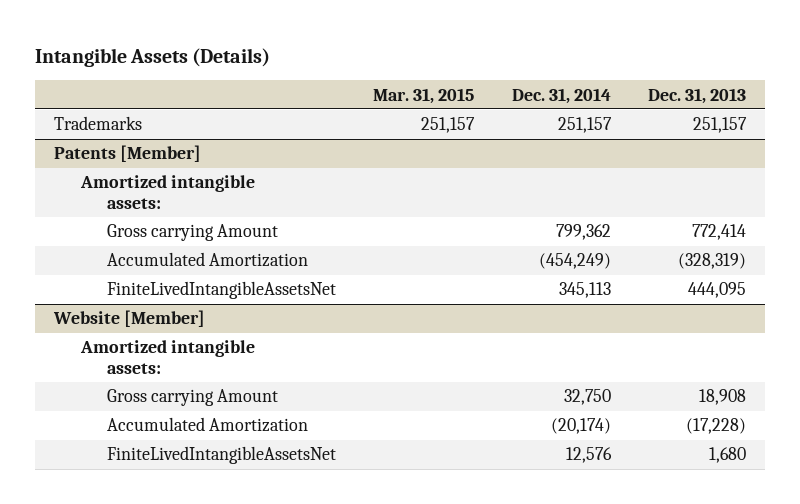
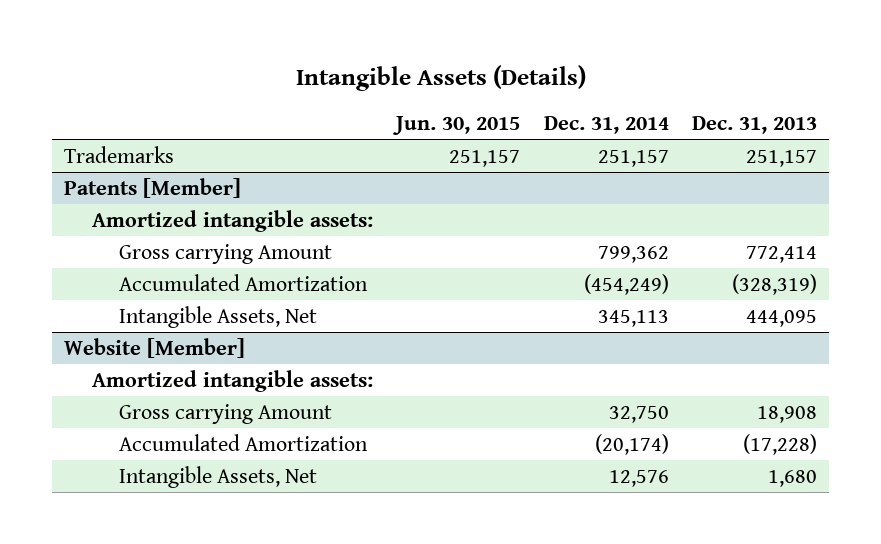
[373,87,475,104] Mar. 31, 2015 -> none
none -> [392,115,521,135] Jun. 30, 2015
[106,281,336,300] FiniteLivedIntangibleAssetsNet -> [119,305,318,328] Intangible Assets, Net
[106,446,336,465] FiniteLivedIntangibleAssetsNet -> [119,465,318,488] Intangible Assets, Net

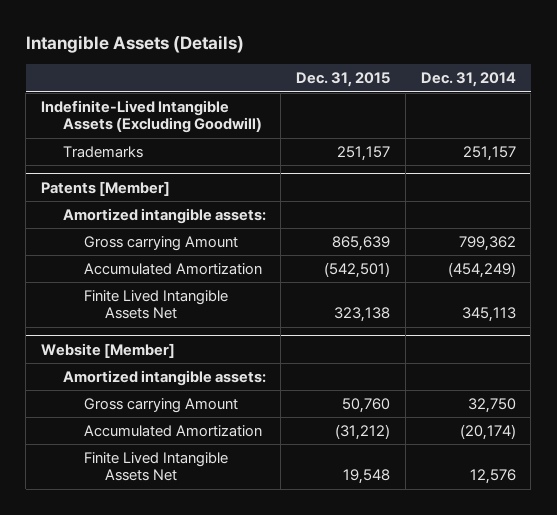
[392,115,521,135] Jun. 30, 2015 -> none
[692,115,818,134] Dec. 31, 2013 -> none
none -> [296,72,391,88] Dec. 31, 2015
none -> [41,99,262,134] Indefinite-Lived Intangible Assets (Excluding Goodwill)
[119,305,318,328] Intangible Assets, Net -> [83,289,228,320] Finite Lived Intangible Assets Net
[119,465,318,488] Intangible Assets, Net -> [83,451,228,482] Finite Lived Intangible Assets Net

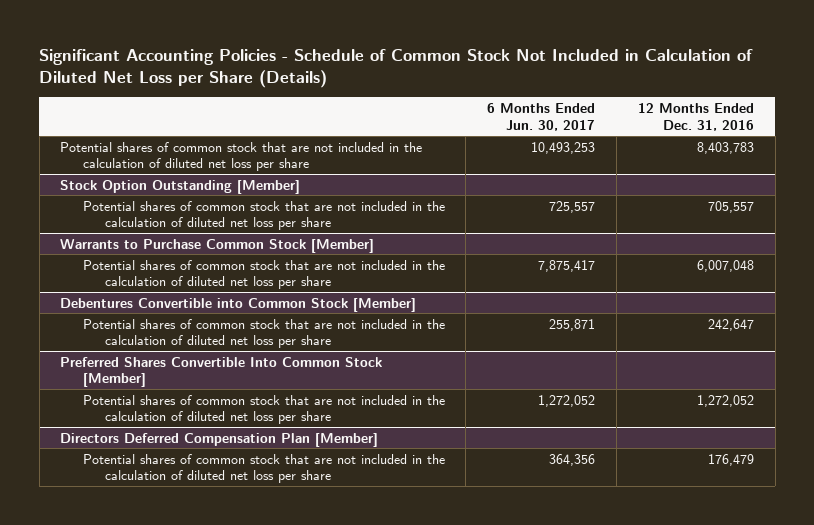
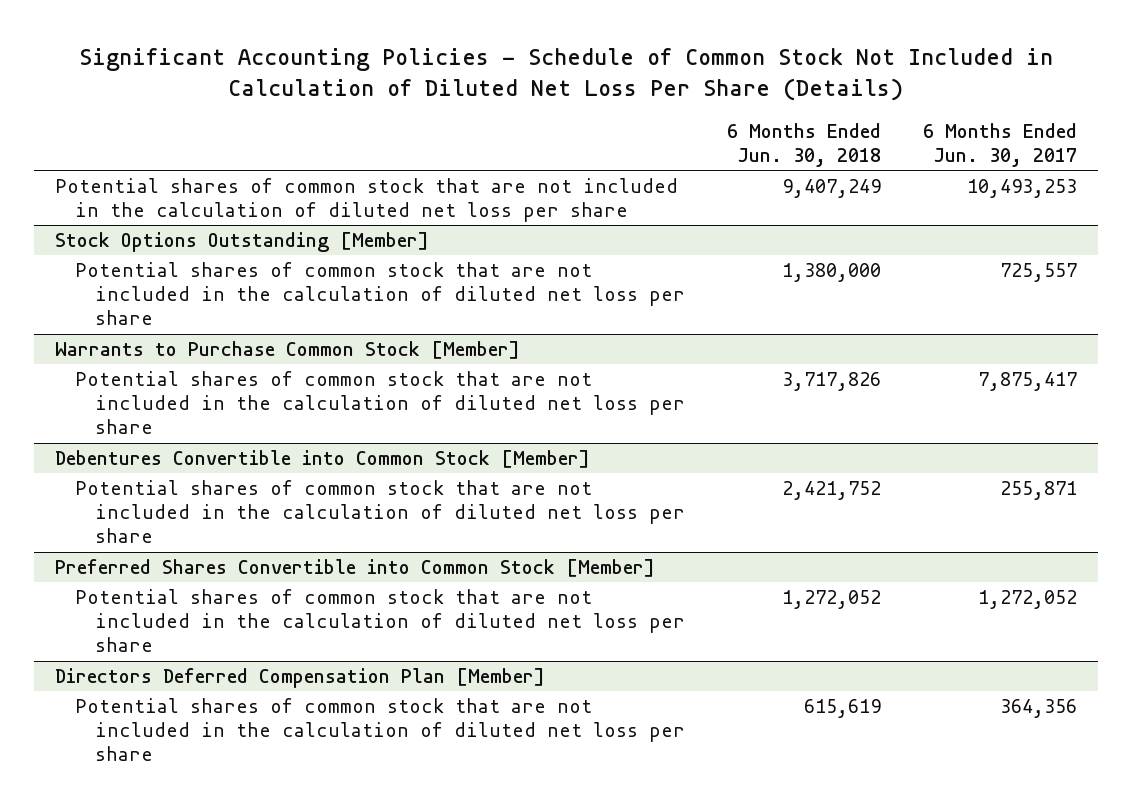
[39,49,754,89] Significant Accounting Policies - Schedule of Common Stock Not Included in Calculation of Diluted Net Loss per Share (Details) -> [78,47,1053,101] Significant Accounting Policies - Schedule of Common Stock Not Included in Calculation of Diluted Net Loss Per Share (Details)
[637,103,754,131] 12 Months Ended Dec. 31, 2016 -> none
none -> [726,122,881,167] 6 Months Ended Jun. 30, 2018
[60,179,301,194] Stock Option Outstanding [Member] -> [54,231,429,252] Stock Options Outstanding [Member]
[60,356,383,388] Preferred Shares Convertible Into Common Stock [Member] -> [54,558,655,577] Preferred Shares Convertible into Common Stock [Member]

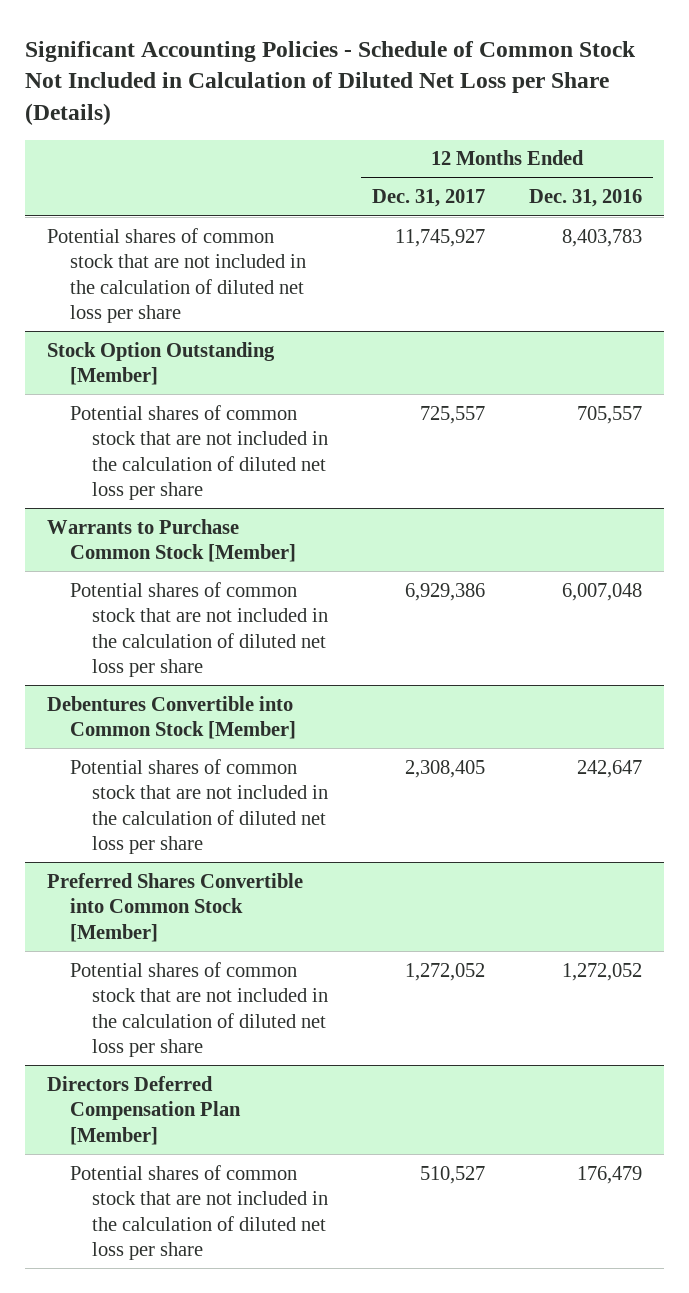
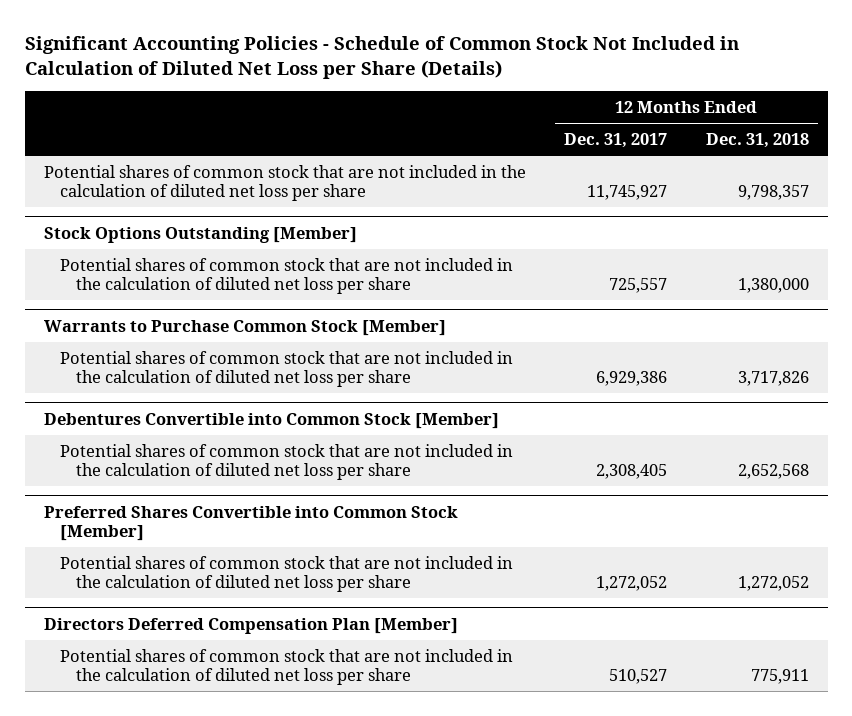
[529,189,643,208] Dec. 31, 2016 -> none
none -> [705,133,809,149] Dec. 31, 2018
[46,341,275,386] Stock Option Outstanding [Member] -> [43,226,357,243] Stock Options Outstanding [Member]

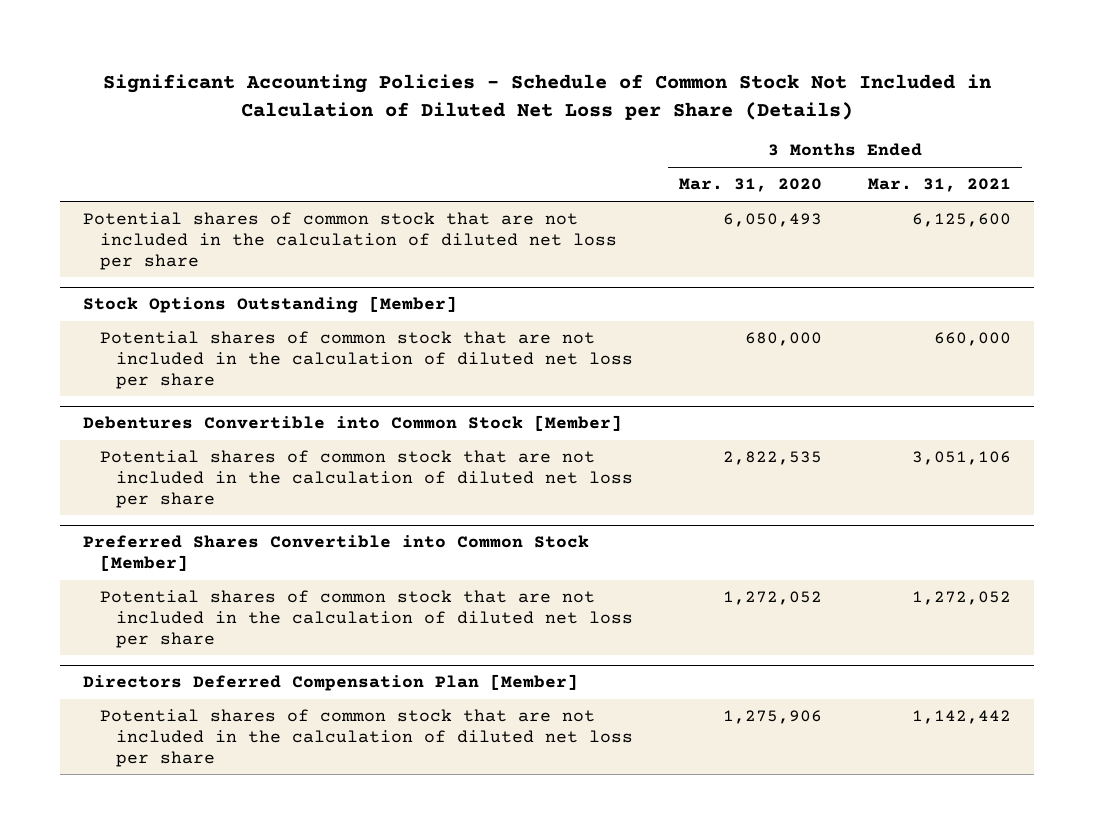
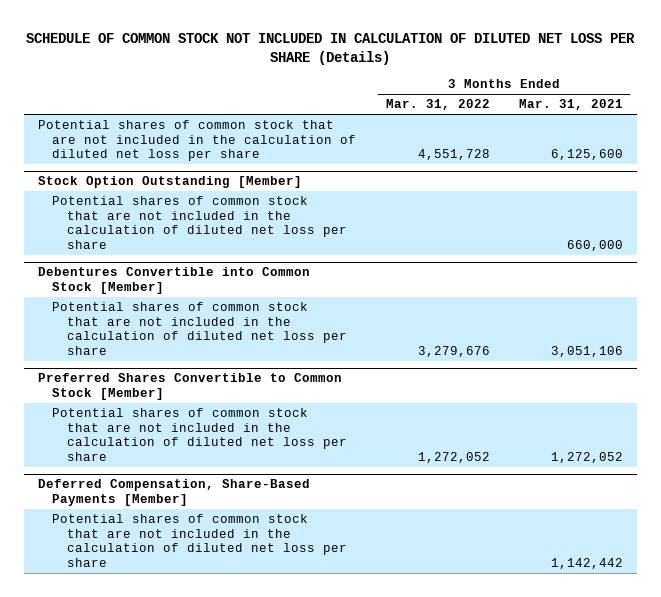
[102,73,991,120] Significant Accounting Policies - Schedule of Common Stock Not Included in Calculation of Diluted Net Loss per Share (Details) -> [26,32,636,66] SCHEDULE OF COMMON STOCK NOT INCLUDED IN CALCULATION OF DILUTED NET LOSS PER SHARE (Details)
[679,178,823,193] Mar. 31, 2020 -> none
none -> [385,99,490,111] Mar. 31, 2022
[83,296,458,314] Stock Options Outstanding [Member] -> [38,176,303,189] Stock Option Outstanding [Member]
[83,535,590,572] Preferred Shares Convertible into Common Stock [Member] -> [38,373,343,401] Preferred Shares Convertible to Common Stock [Member]
[83,674,579,692] Directors Deferred Compensation Plan [Member] -> [38,479,311,507] Deferred Compensation, Share-Based Payments [Member]

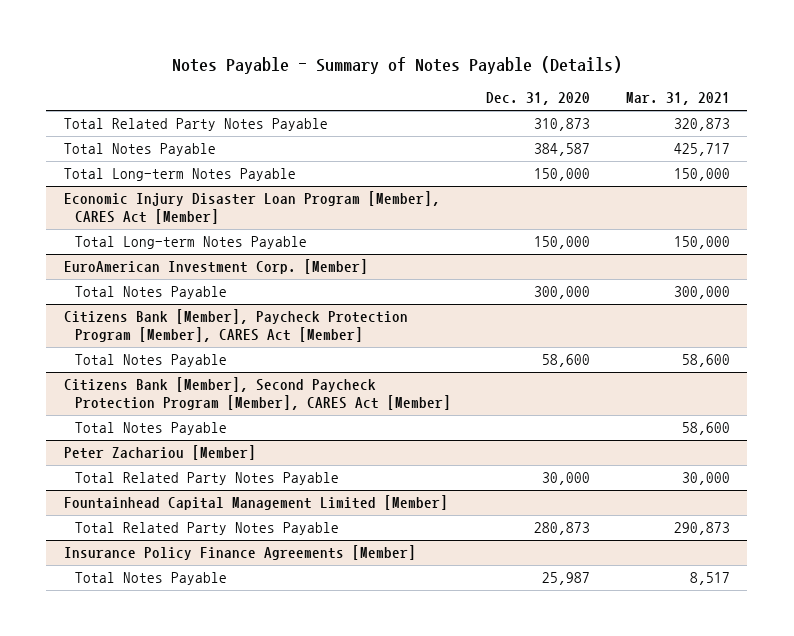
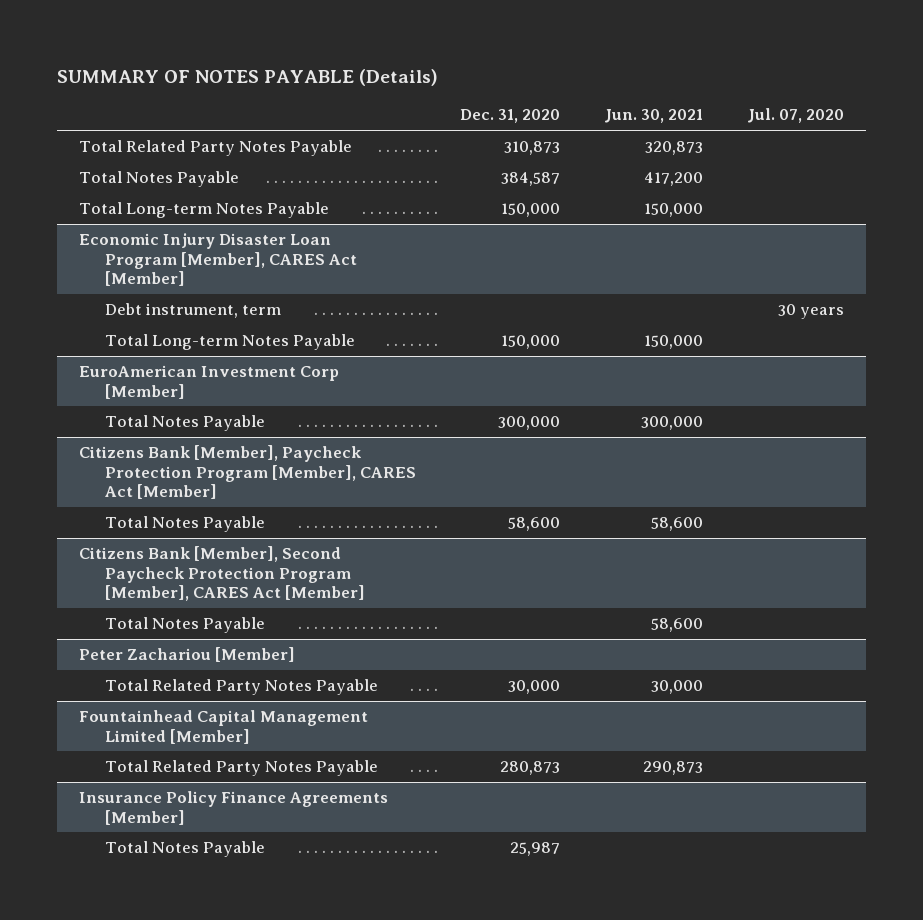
[171,55,622,74] Notes Payable - Summary of Notes Payable (Details) -> [57,68,439,86] SUMMARY OF NOTES PAYABLE (Details)
[625,92,730,106] Mar. 31, 2021 -> none
none -> [603,109,703,124] Jun. 30, 2021
none -> [746,108,844,124] Jul. 07, 2020
none -> [105,303,282,319] Debt instrument, term
[64,259,369,275] EuroAmerican Investment Corp. [Member] -> [79,365,340,399] EuroAmerican Investment Corp [Member]

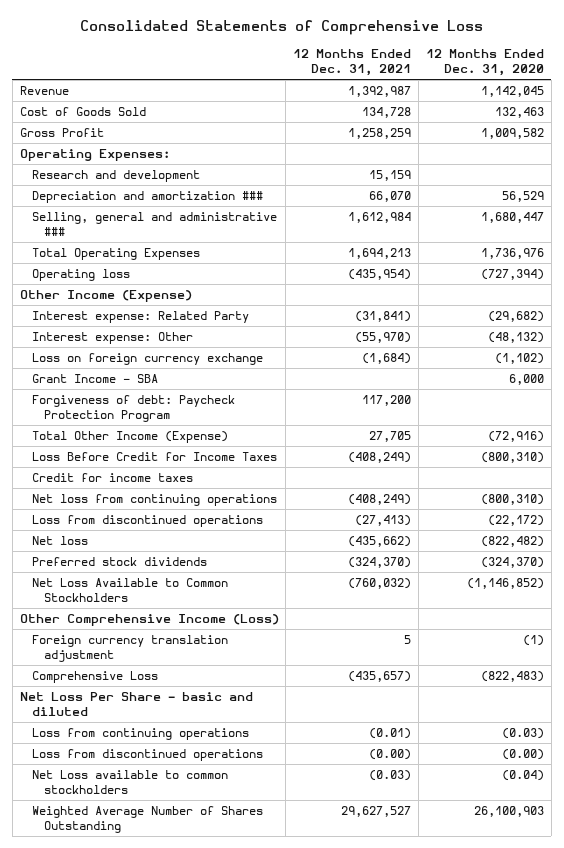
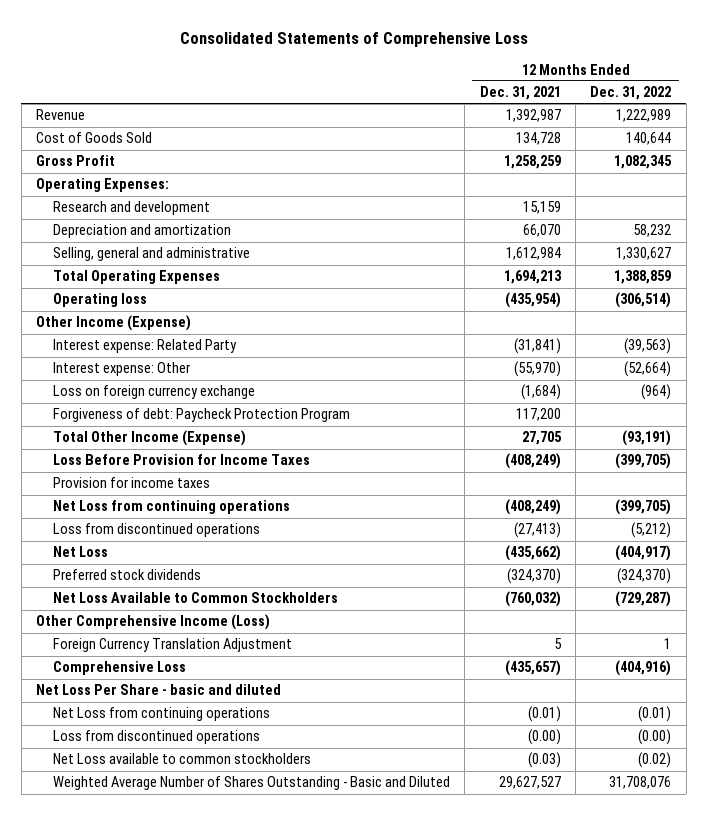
[425,48,544,77] 12 Months Ended Dec. 31, 2020 -> none
none -> [590,86,672,101] Dec. 31, 2022
[31,191,263,204] Depreciation and amortization ### -> [53,224,232,239] Depreciation and amortization
[31,212,277,237] Selling, general and administrative ### -> [53,247,251,262] Selling, general and administrative
[31,374,158,384] Grant Income - SBA -> none
[31,452,277,462] Loss Before Credit for Income Taxes -> [53,454,311,466] Loss Before Provision for Income Taxes
[31,473,193,483] Credit for income taxes -> [53,477,211,489] Provision for income taxes
[31,494,277,507] Net loss from continuing operations -> [53,500,291,515] Net Loss from continuing operations
[31,536,88,546] Net loss -> [53,546,109,558] Net Loss
[31,635,228,663] Foreign currency translation adjustment -> [53,638,293,653] Foreign Currency Translation Adjustment
[31,728,249,741] Loss from continuing operations -> [53,707,271,722] Net Loss from continuing operations
[31,806,263,834] Weighted Average Number of Shares Outstanding -> [53,776,451,791] Weighted Average Number of Shares Outstanding - Basic and Diluted

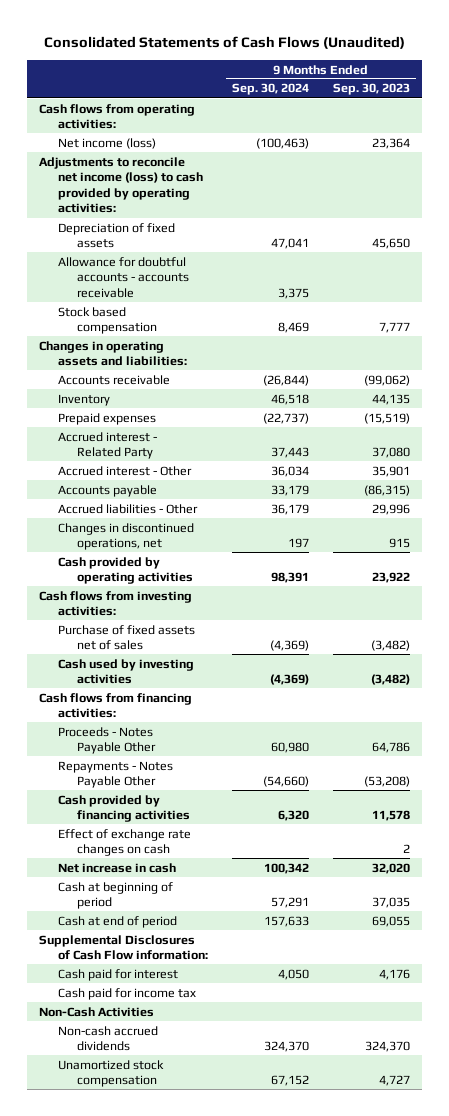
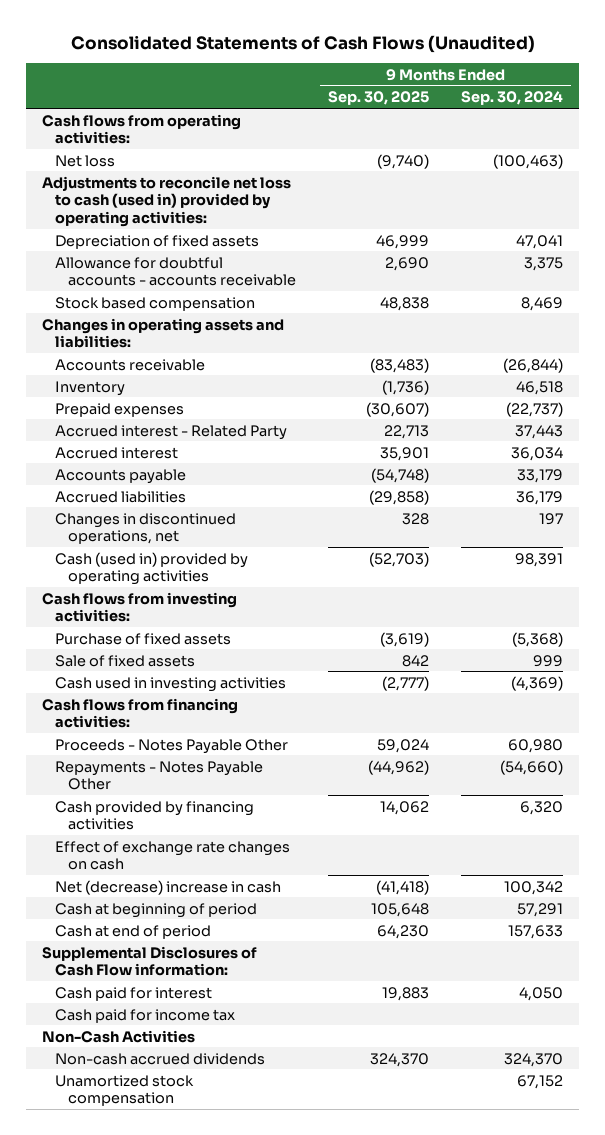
[332,83,410,96] Sep. 30, 2023 -> none
none -> [328,91,430,106] Sep. 30, 2025
[58,137,157,149] Net income (loss) -> [55,154,116,167] Net loss
[39,156,204,214] Adjustments to reconcile net income (loss) to cash provided by operating activities: -> [41,175,291,228] Adjustments to reconcile net loss to cash (used in) provided by operating activities:
[58,465,193,476] Accrued interest - Other -> [55,446,179,459] Accrued interest
[58,503,199,514] Accrued liabilities - Other -> [55,490,187,503] Accrued liabilities
[58,556,194,585] Cash provided by operating activities -> [55,551,249,586] Cash (used in) provided by operating activities
[58,624,196,651] Purchase of fixed assets net of sales -> [55,632,232,645] Purchase of fixed assets
[270,640,310,652] (4,369) -> [512,631,564,647] (5,368)
none -> [55,654,196,667] Sale of fixed assets
[58,658,195,685] Cash used by investing activities -> [55,676,287,692] Cash used in investing activities
[58,862,177,873] Net increase in cash -> [55,879,282,895] Net (decrease) increase in cash

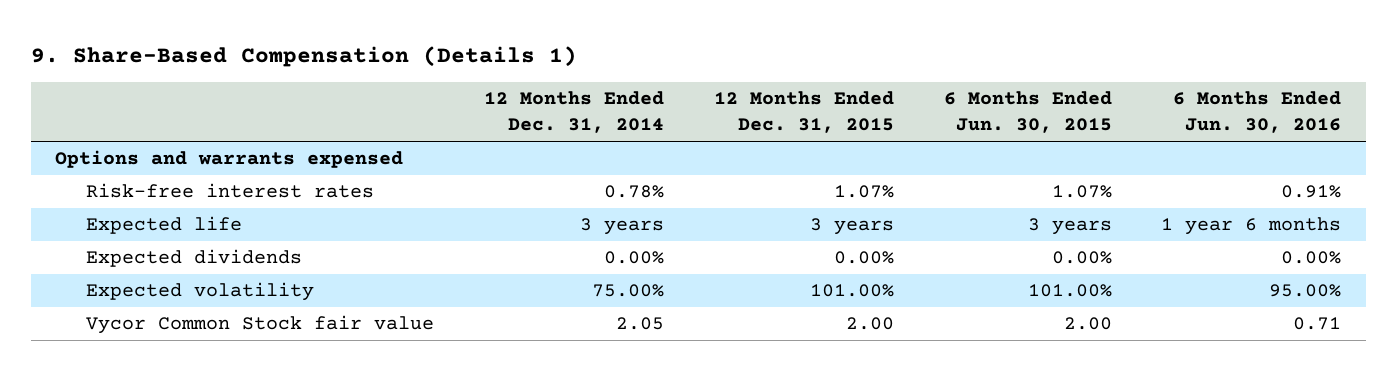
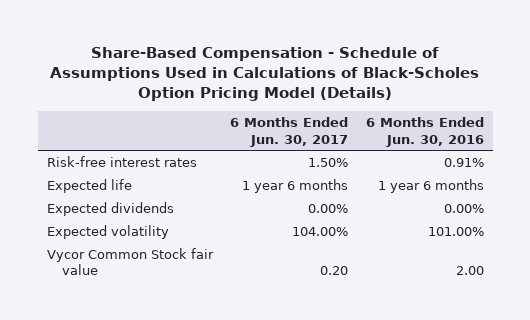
[30,45,577,67] 9. Share-Based Compensation (Details 1) -> [50,46,480,102] Share-Based Compensation - Schedule of Assumptions Used in Calculations of Black-Scholes Option Pricing Model (Details)
[483,91,664,134] 12 Months Ended Dec. 31, 2014 -> none
[713,91,894,134] 12 Months Ended Dec. 31, 2015 -> none
[943,91,1112,134] 6 Months Ended Jun. 30, 2015 -> none
none -> [230,117,349,147] 6 Months Ended Jun. 30, 2017
[55,150,404,169] Options and warrants expensed -> none
[1269,284,1342,298] 95.00% -> [427,227,484,237] 101.00%
[1293,317,1342,331] 0.71 -> [455,266,484,276] 2.00

